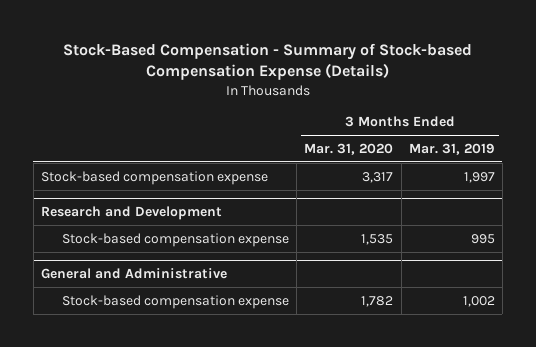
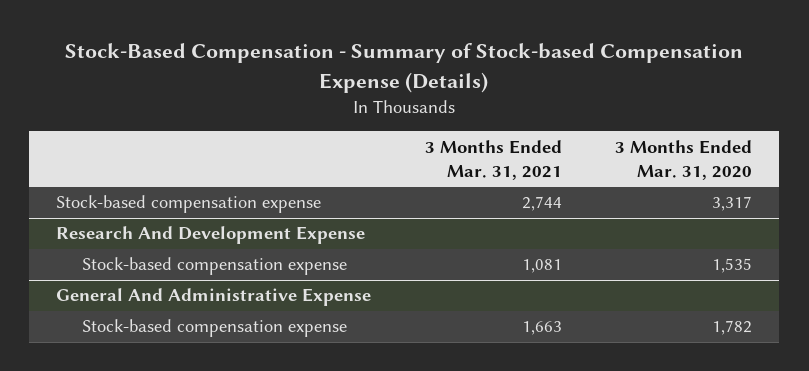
[408,143,495,156] Mar. 31, 2019 -> none
none -> [424,139,562,181] 3 Months Ended Mar. 31, 2021
[40,206,222,221] Research and Development -> [56,226,366,245] Research And Development Expense
[40,268,227,280] General and Administrative -> [56,288,372,307] General And Administrative Expense

